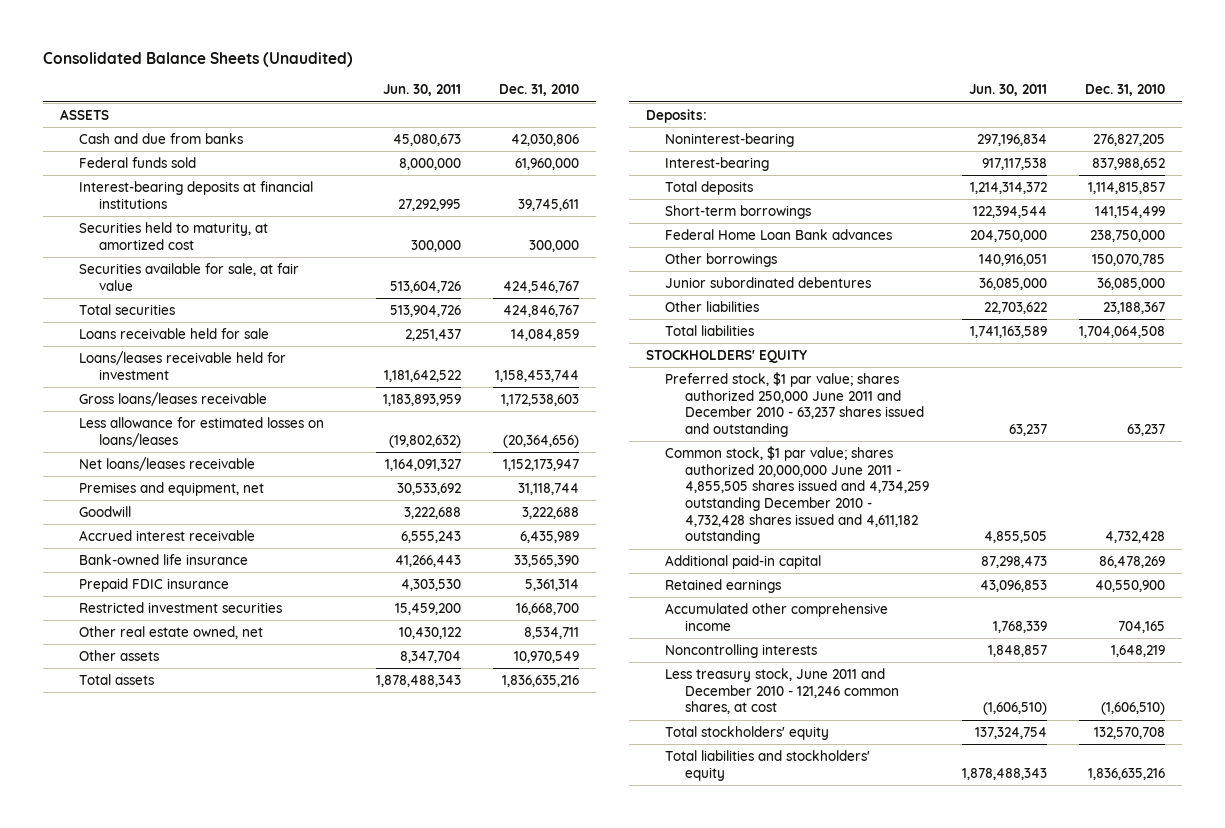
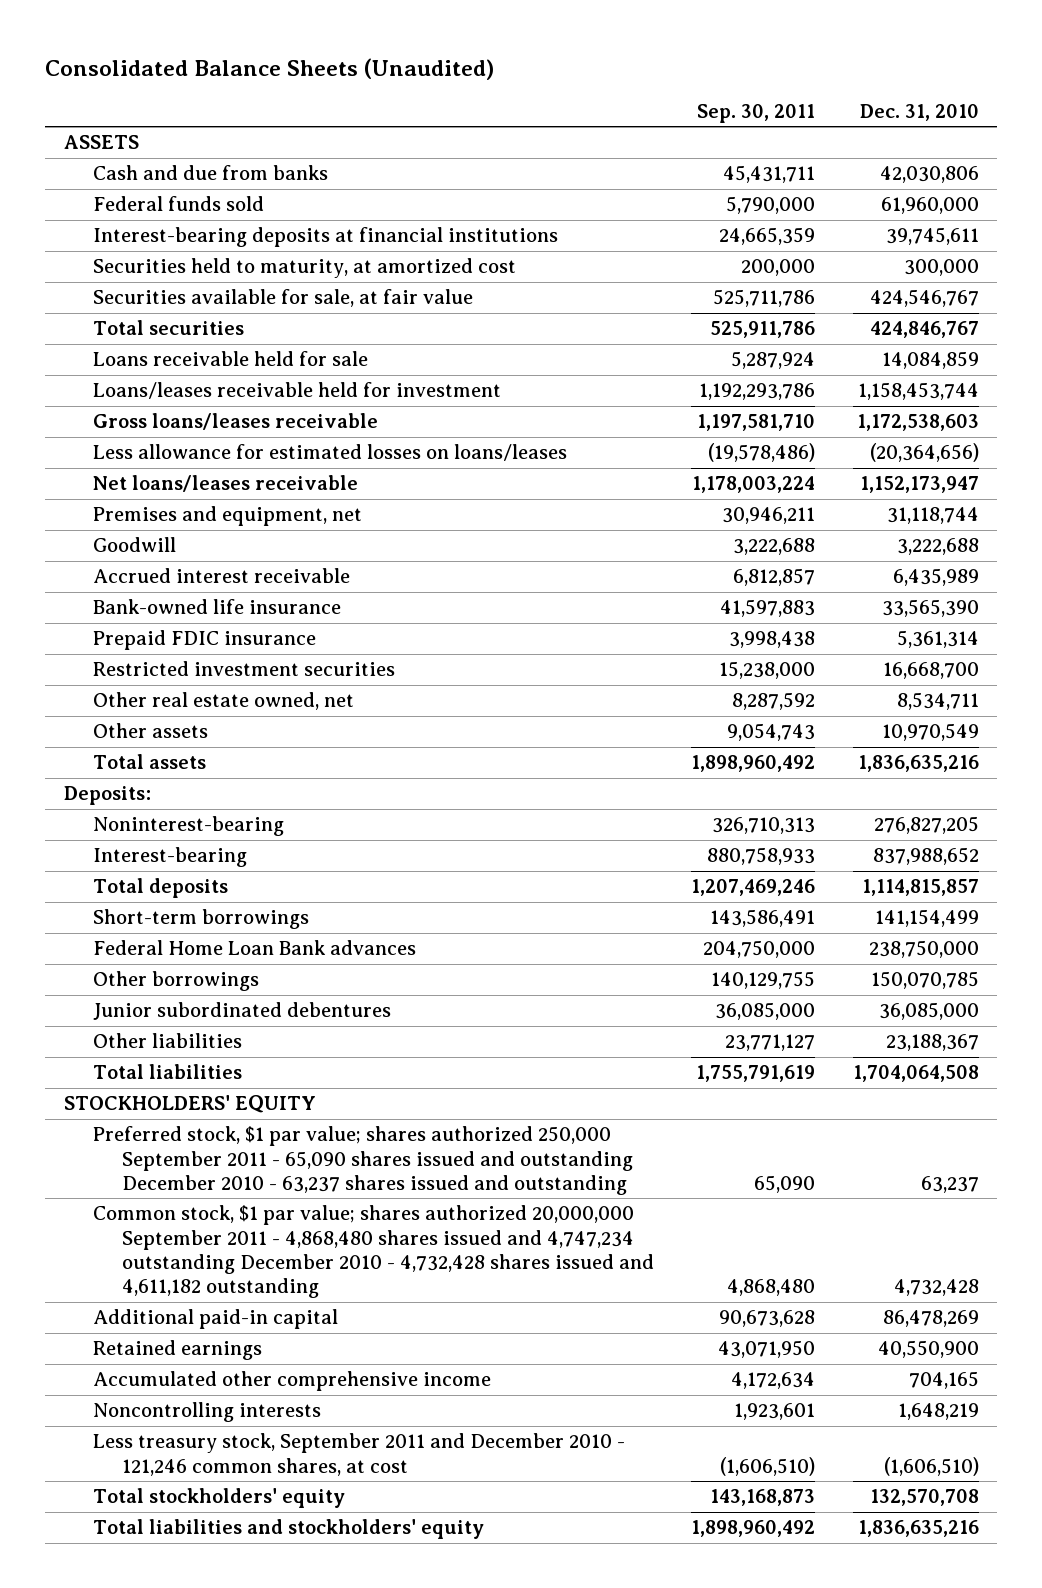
[382,84,461,97] Jun. 30, 2011 -> none
none -> [697,103,816,123] Sep. 30, 2011
[665,371,925,437] Preferred stock, $1 par value; shares authorized 250,000 June 2011 and December 2010 - 63,237 shares issued and outstanding -> [92,1126,633,1196] Preferred stock, $1 par value; shares authorized 250,000 September 2011 - 65,090 shares issued and outstanding December 2010 - 63,237 shares issued and outstanding
[665,445,930,545] Common stock, $1 par value; shares authorized 20,000,000 June 2011 - 4,855,505 shares issued and 4,734,259 outstanding December 2010 - 4,732,428 shares issued and 4,611,182 outstanding -> [92,1205,654,1299] Common stock, $1 par value; shares authorized 20,000,000 September 2011 - 4,868,480 shares issued and 4,747,234 outstanding December 2010 - 4,732,428 shares issued and 4,611,182 outstanding
[665,667,900,715] Less treasury stock, June 2011 and December 2010 - 121,246 common shares, at cost -> [92,1433,625,1476] Less treasury stock, September 2011 and December 2010 - 121,246 common shares, at cost

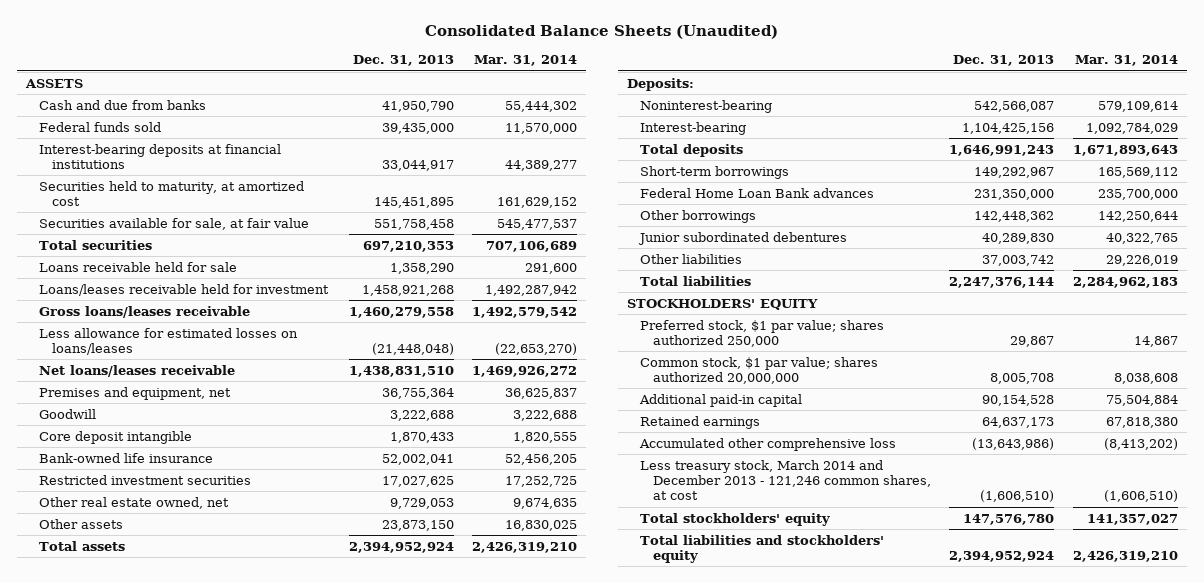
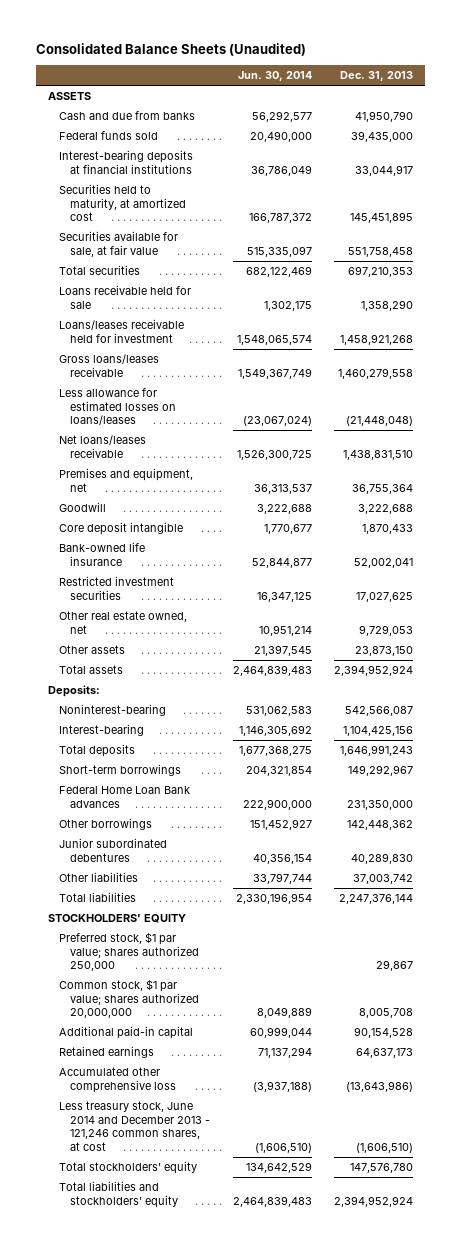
[474,55,578,67] Mar. 31, 2014 -> none
none -> [237,71,312,82] Jun. 30, 2014
[639,459,931,501] Less treasury stock, March 2014 and December 2013 - 121,246 common shares, at cost -> [59,1101,211,1151] Less treasury stock, June 2014 and December 2013 - 121,246 common shares, at cost

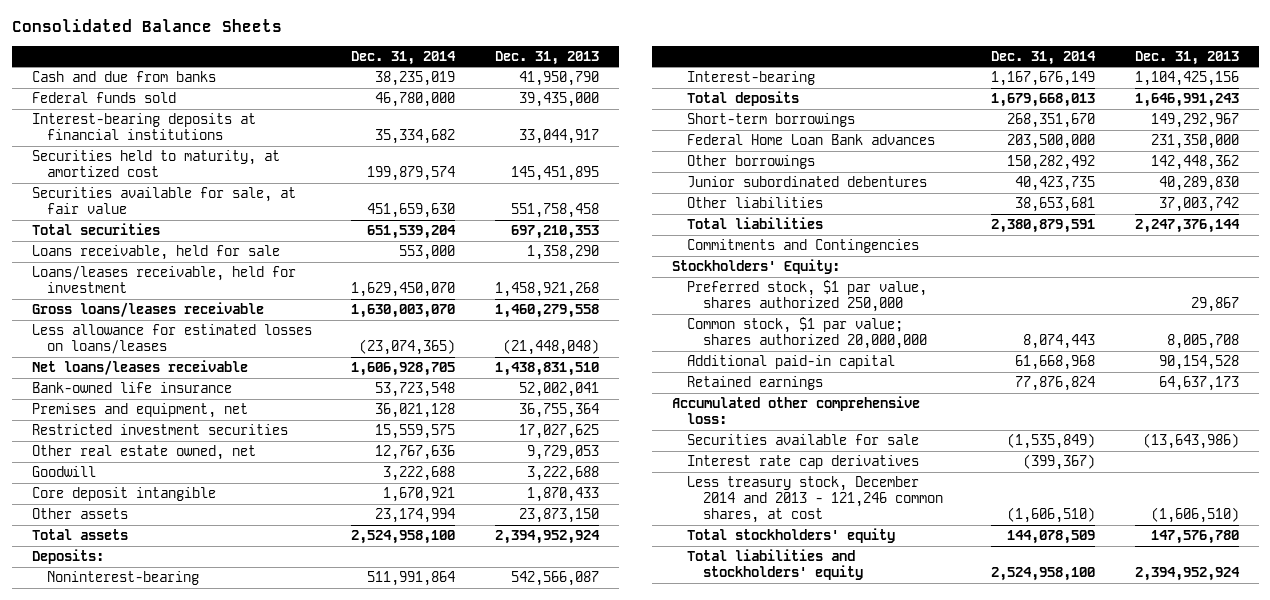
[36,42,307,56] Consolidated Balance Sheets (Unaudited) -> [11,19,282,33] Consolidated Balance Sheets
[237,71,312,82] Jun. 30, 2014 -> none
none -> [351,50,457,65] Dec. 31, 2014
[47,92,91,101] ASSETS -> none
[59,285,192,309] Loans receivable held for sale -> [31,244,280,260] Loans receivable, held for sale
[59,319,185,343] Loans/leases receivable held for investment -> [31,265,296,293] Loans/leases receivable, held for investment
[59,468,194,492] Premises and equipment, net -> [31,402,248,418] Premises and equipment, net
[59,502,107,513] Goodwill -> [31,465,96,477] Goodwill
[59,522,184,536] Core deposit intangible -> [31,486,216,501] Core deposit intangible
none -> [687,238,920,253] Commitments and Contingencies
[47,914,186,924] STOCKHOLDERS' EQUITY -> [671,258,840,274] Stockholders' Equity:
[59,932,200,972] Preferred stock, $1 par value; shares authorized 250,000 -> [687,279,928,312] Preferred stock, $1 par value, shares authorized 250,000
none -> [671,395,920,424] Accumulated other comprehensive loss:
[59,1067,177,1093] Accumulated other comprehensive loss -> [687,433,920,445] Securities available for sale
none -> [687,454,920,469] Interest rate cap derivatives
[59,1101,211,1151] Less treasury stock, June 2014 and December 2013 - 121,246 common shares, at cost -> [687,475,944,523] Less treasury stock, December 2014 and 2013 - 121,246 common shares, at cost

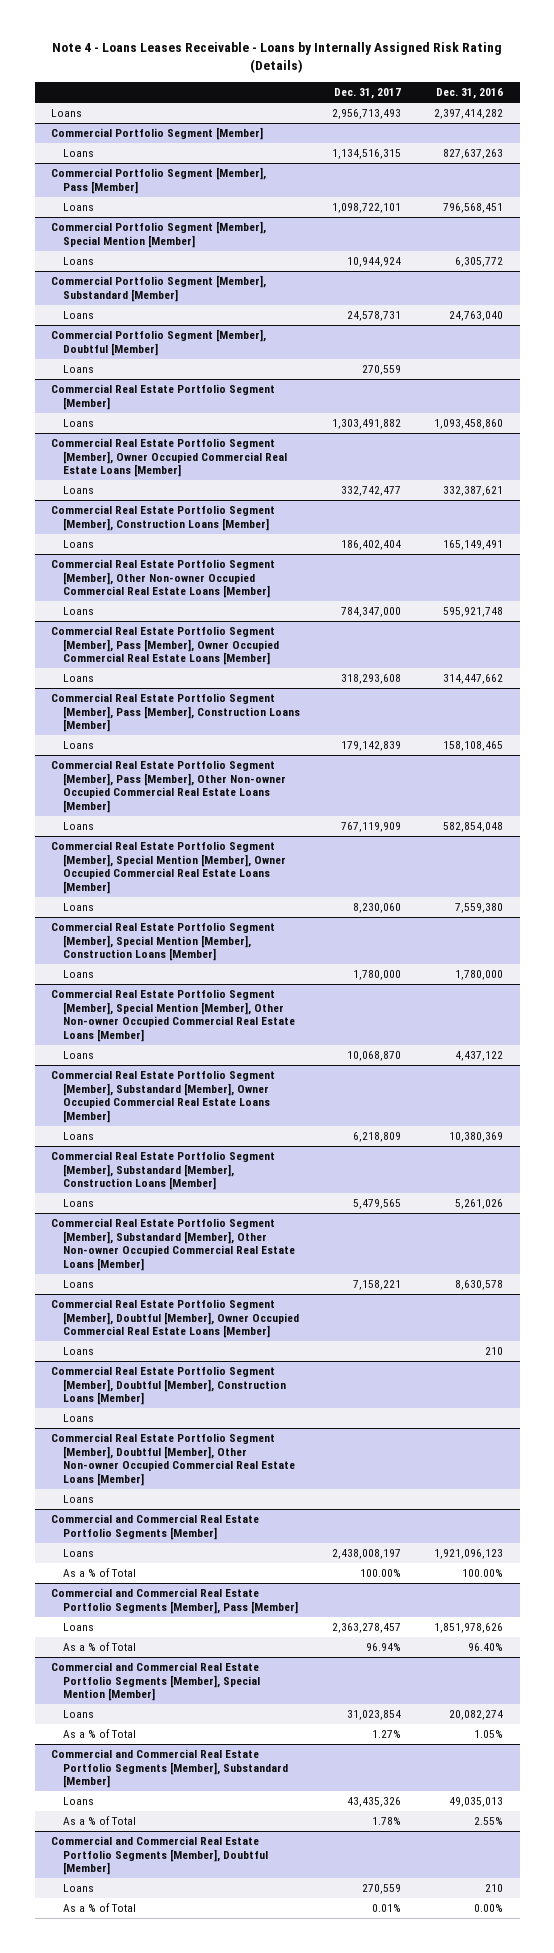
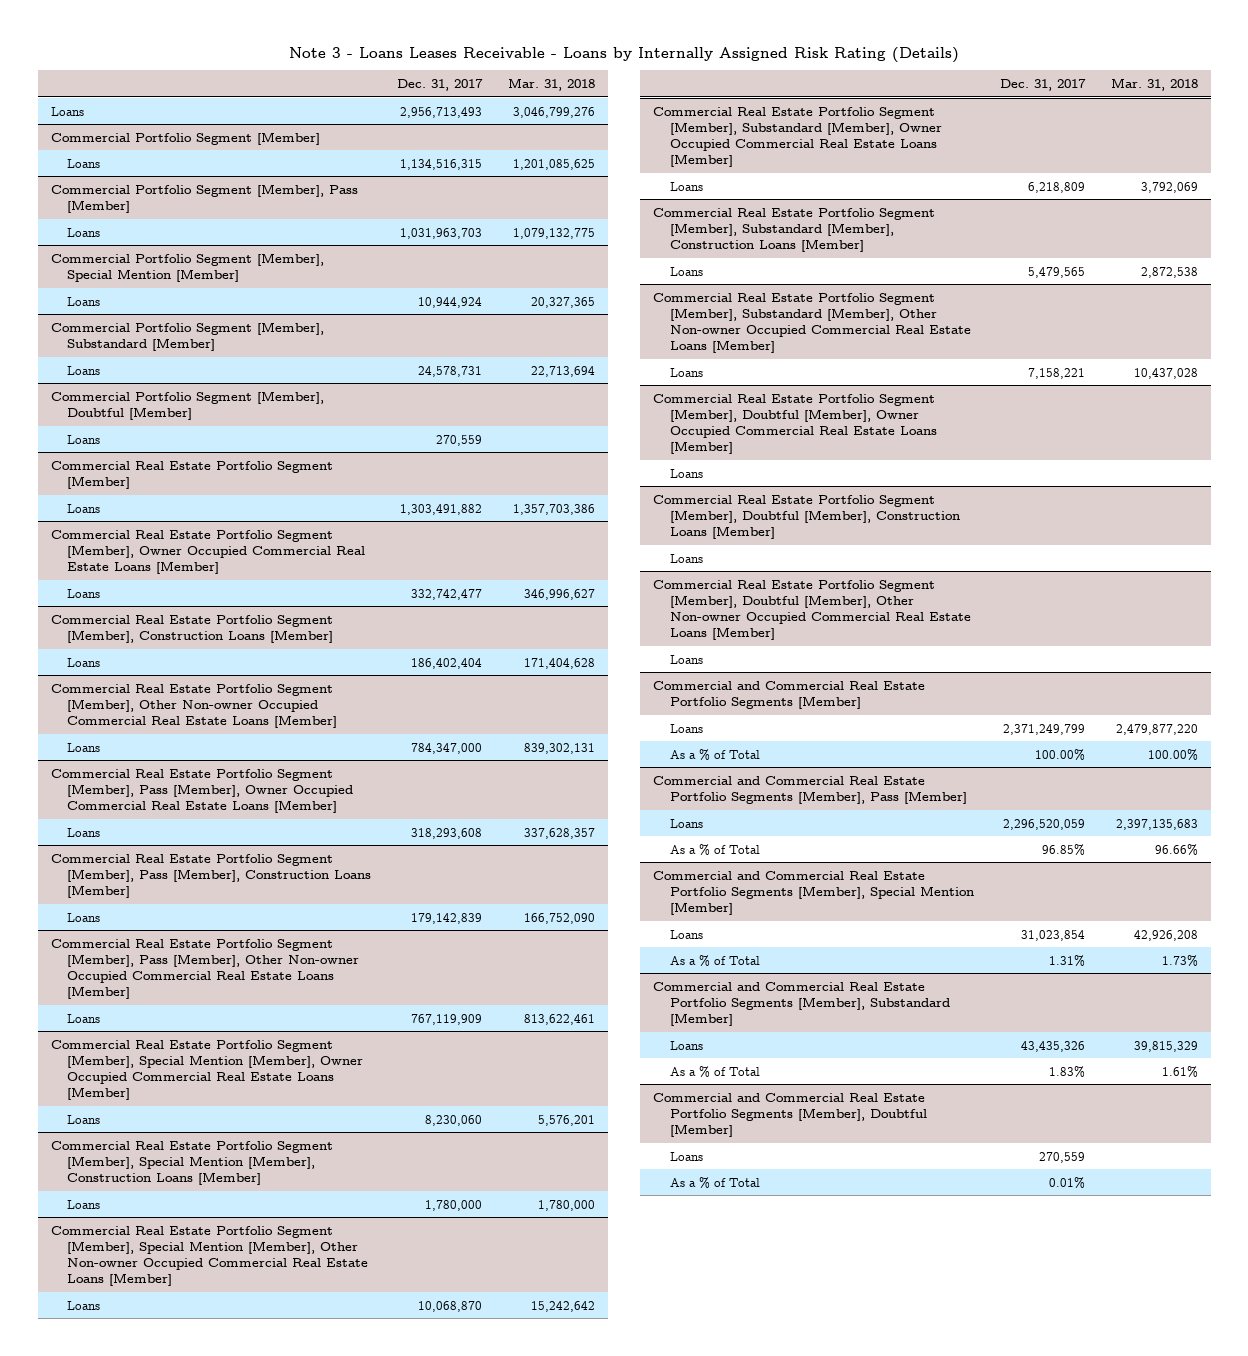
[52,42,503,74] Note 4 - Loans Leases Receivable - Loans by Internally Assigned Risk Rating (Details) -> [289,46,960,63] Note 3 - Loans Leases Receivable - Loans by Internally Assigned Risk Rating (Details)
[436,88,504,100] Dec. 31, 2016 -> none
none -> [508,77,596,91] Mar. 31, 2018
[332,203,402,214] 1,098,722,101 -> [400,227,483,239] 1,031,963,703
[332,1549,402,1560] 2,438,008,197 -> [1002,723,1085,735] 2,371,249,799
[332,1623,402,1634] 2,363,278,457 -> [1002,818,1085,830] 2,296,520,059
[366,1643,402,1652] 96.94% -> [1041,843,1085,856] 96.85%
[372,1730,402,1739] 1.27% -> [1048,954,1085,967] 1.31%
[372,1817,402,1826] 1.78% -> [1048,1065,1085,1078] 1.83%

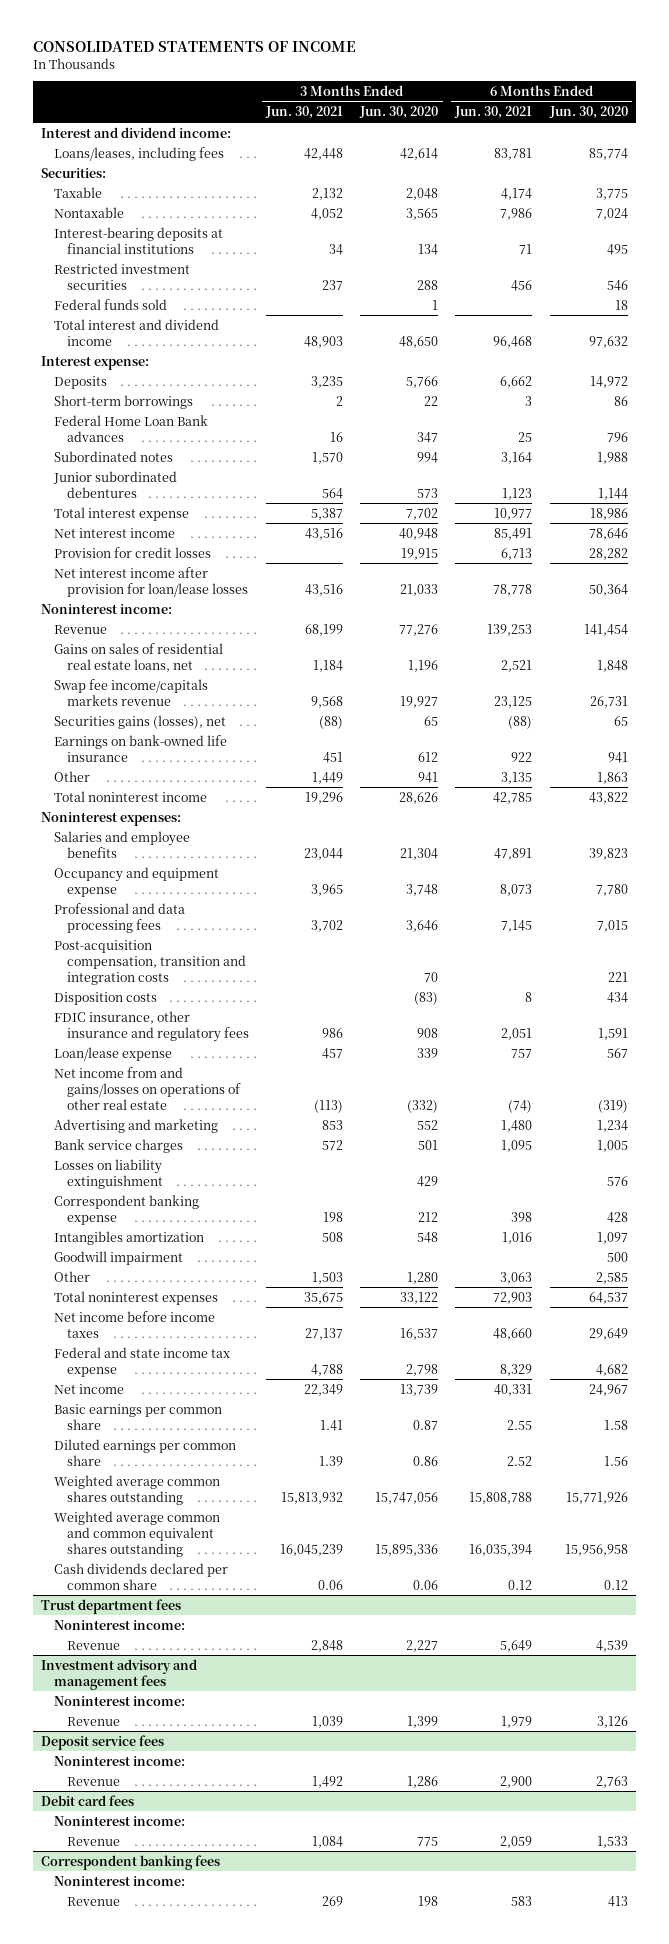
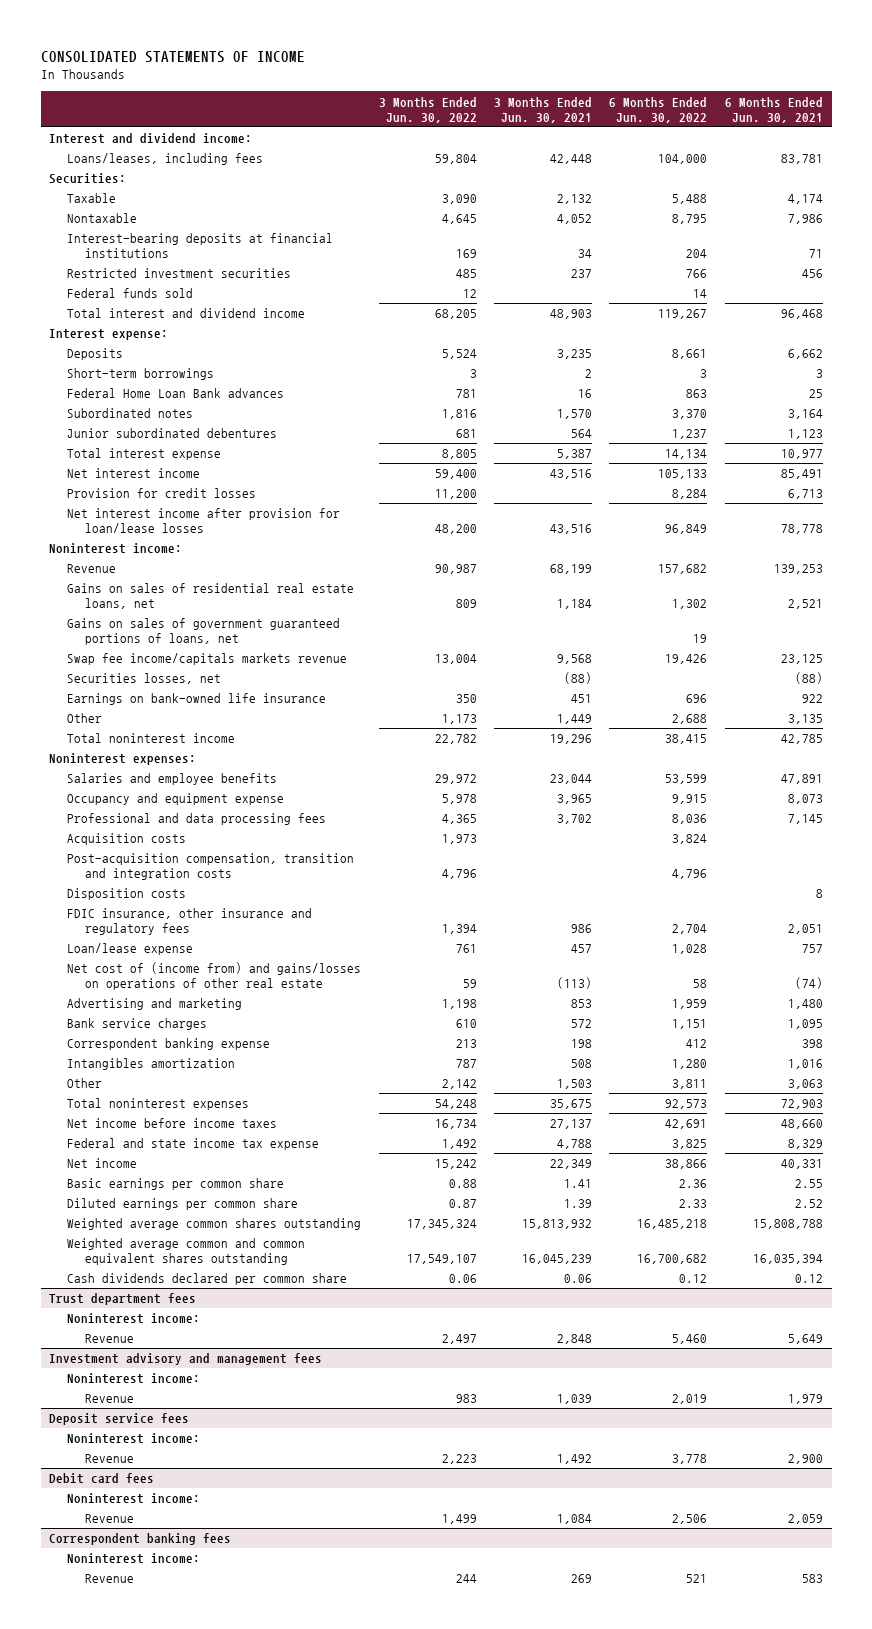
[359,106,439,120] Jun. 30, 2020 -> none
[548,106,628,120] Jun. 30, 2020 -> none
none -> [378,96,477,123] 3 Months Ended Jun. 30, 2022
none -> [609,96,708,123] 6 Months Ended Jun. 30, 2022
none -> [67,618,341,646] Gains on sales of government guaranteed portions of loans, net
[54,714,227,729] Securities gains (losses), net -> [67,673,222,685] Securities losses, net
none -> [67,833,187,846] Acquisition costs
[54,1066,241,1110] Net income from and gains/losses on operations of other real estate -> [67,962,362,991] Net cost of (income from) and gains/losses on operations of other real estate
[54,1158,163,1189] Losses on liability extinguishment -> none
[54,1250,184,1265] Goodwill impairment -> none

